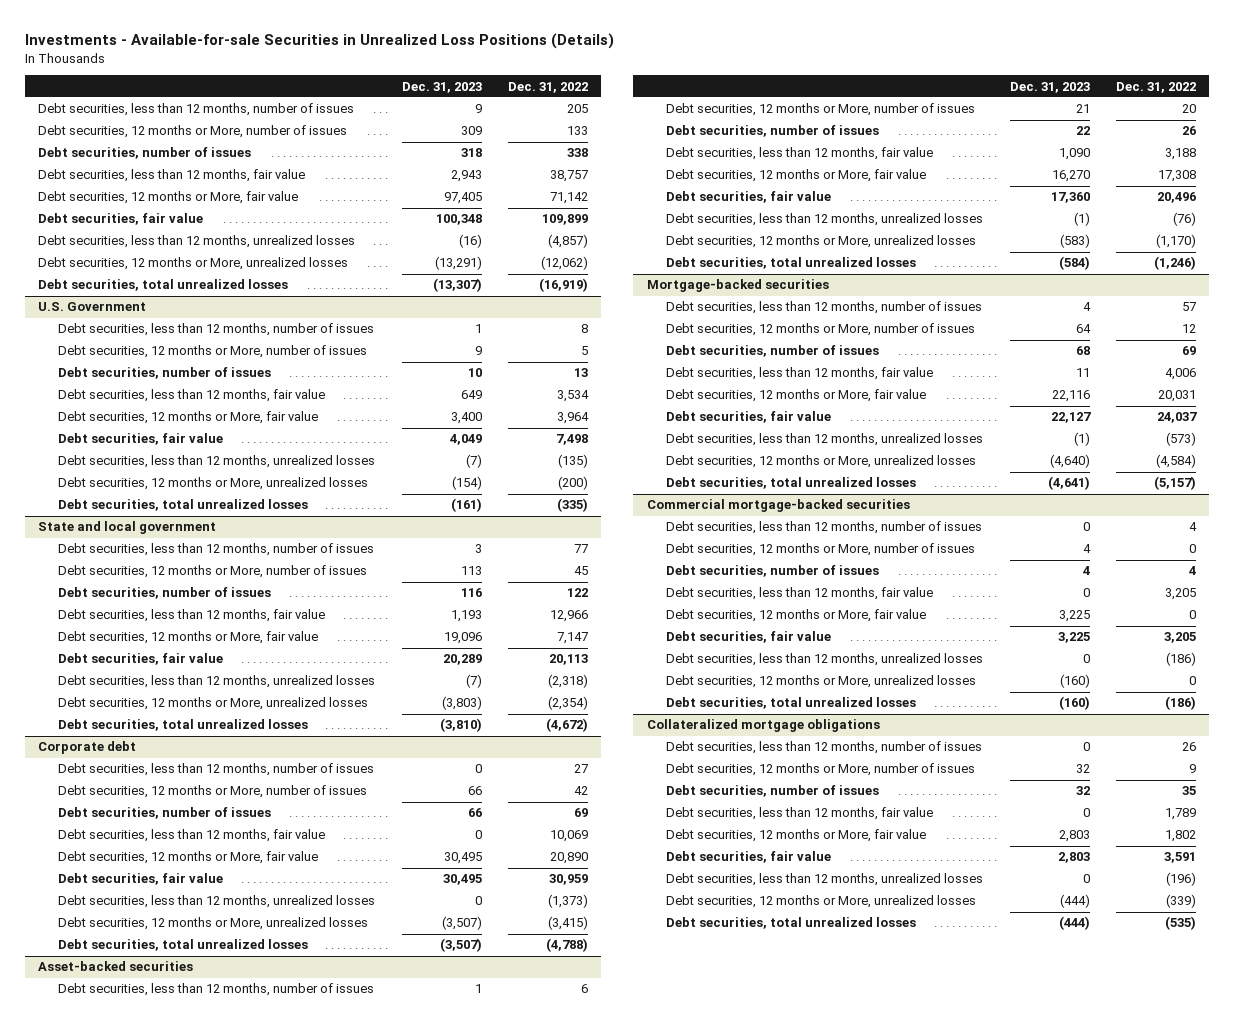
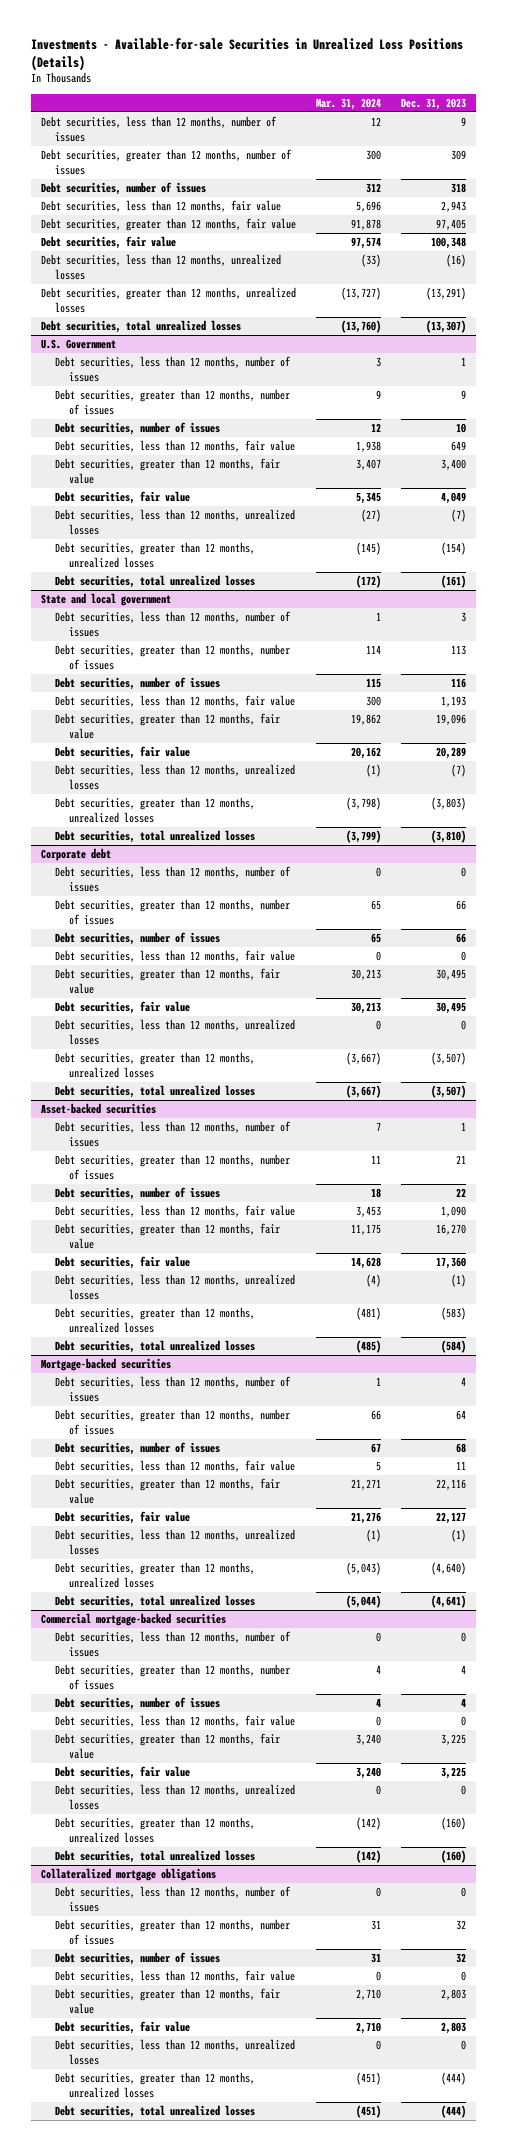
[508,81,589,93] Dec. 31, 2022 -> none
none -> [315,97,381,110] Mar. 31, 2024
[38,125,348,139] Debt securities, 12 months or More, number of issues -> [40,149,292,175] Debt securities, greater than 12 months, number of issues
[38,191,299,205] Debt securities, 12 months or More, fair value -> [40,218,296,232] Debt securities, greater than 12 months, fair value
[38,257,349,271] Debt securities, 12 months or More, unrealized losses -> [40,287,296,313] Debt securities, greater than 12 months, unrealized losses
[58,345,368,359] Debt securities, 12 months or More, number of issues -> [54,389,290,415] Debt securities, greater than 12 months, number of issues
[58,411,319,425] Debt securities, 12 months or More, fair value -> [54,458,280,484] Debt securities, greater than 12 months, fair value
[58,477,369,491] Debt securities, 12 months or More, unrealized losses -> [54,542,255,568] Debt securities, greater than 12 months, unrealized losses
[58,565,368,579] Debt securities, 12 months or More, number of issues -> [54,644,290,670] Debt securities, greater than 12 months, number of issues
[58,631,319,645] Debt securities, 12 months or More, fair value -> [54,713,280,739] Debt securities, greater than 12 months, fair value
[58,697,369,711] Debt securities, 12 months or More, unrealized losses -> [54,797,255,823] Debt securities, greater than 12 months, unrealized losses
[58,785,368,799] Debt securities, 12 months or More, number of issues -> [54,899,290,925] Debt securities, greater than 12 months, number of issues
[58,851,319,865] Debt securities, 12 months or More, fair value -> [54,968,280,994] Debt securities, greater than 12 months, fair value
[58,917,369,931] Debt securities, 12 months or More, unrealized losses -> [54,1052,255,1078] Debt securities, greater than 12 months, unrealized losses
[666,103,976,117] Debt securities, 12 months or More, number of issues -> [54,1154,290,1180] Debt securities, greater than 12 months, number of issues
[666,169,927,183] Debt securities, 12 months or More, fair value -> [54,1223,280,1249] Debt securities, greater than 12 months, fair value
[666,235,977,249] Debt securities, 12 months or More, unrealized losses -> [54,1307,255,1333] Debt securities, greater than 12 months, unrealized losses
[666,323,976,337] Debt securities, 12 months or More, number of issues -> [54,1409,290,1435] Debt securities, greater than 12 months, number of issues
[666,389,927,403] Debt securities, 12 months or More, fair value -> [54,1478,280,1504] Debt securities, greater than 12 months, fair value
[666,455,977,469] Debt securities, 12 months or More, unrealized losses -> [54,1562,255,1588] Debt securities, greater than 12 months, unrealized losses
[666,543,976,557] Debt securities, 12 months or More, number of issues -> [54,1664,290,1690] Debt securities, greater than 12 months, number of issues
[666,609,927,623] Debt securities, 12 months or More, fair value -> [54,1733,280,1759] Debt securities, greater than 12 months, fair value
[666,675,977,689] Debt securities, 12 months or More, unrealized losses -> [54,1817,255,1843] Debt securities, greater than 12 months, unrealized losses
[666,763,976,777] Debt securities, 12 months or More, number of issues -> [54,1919,290,1945] Debt securities, greater than 12 months, number of issues
[666,829,927,843] Debt securities, 12 months or More, fair value -> [54,1988,280,2014] Debt securities, greater than 12 months, fair value
[666,895,977,909] Debt securities, 12 months or More, unrealized losses -> [54,2072,255,2098] Debt securities, greater than 12 months, unrealized losses

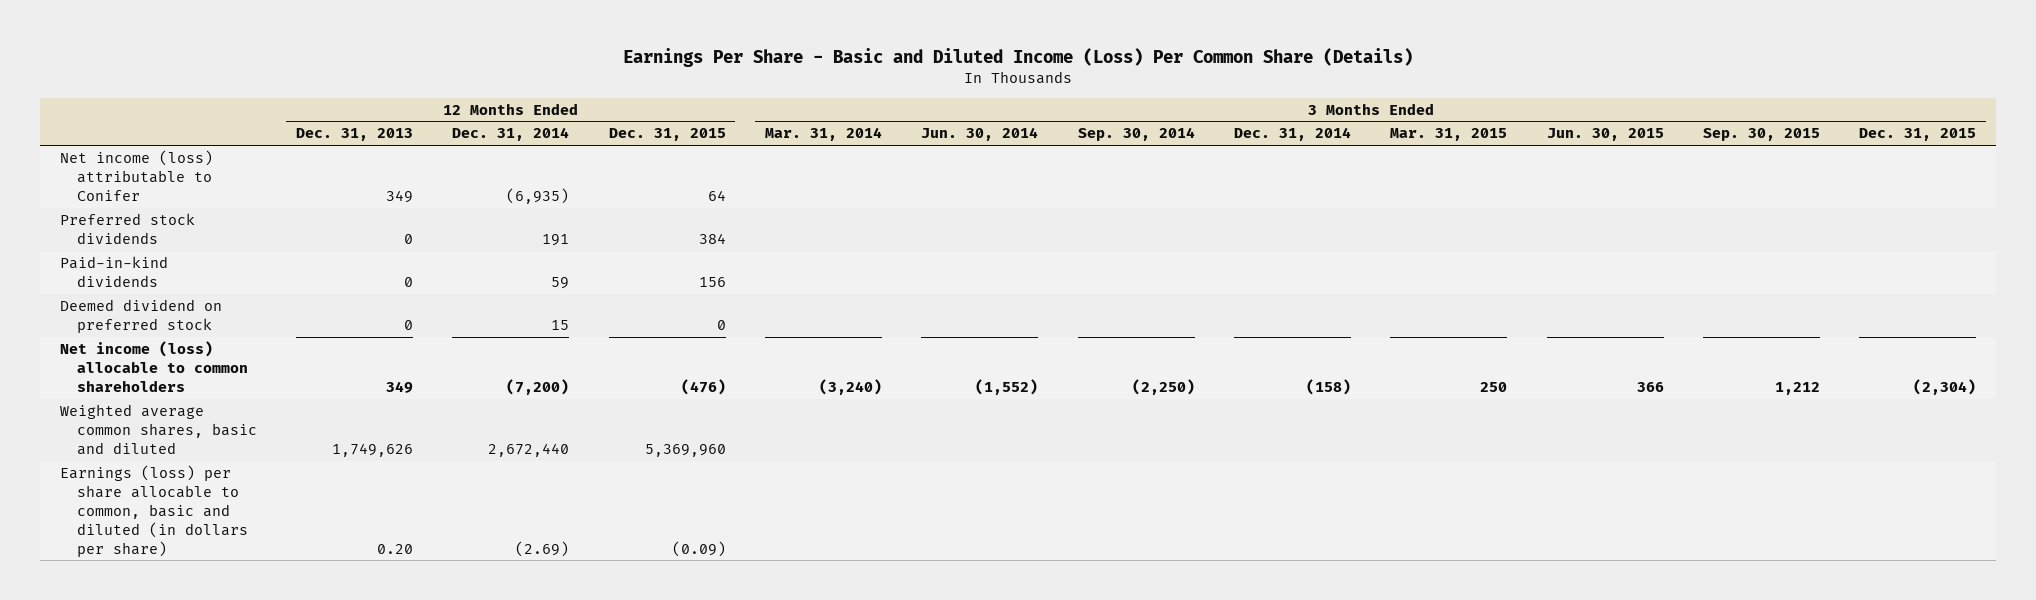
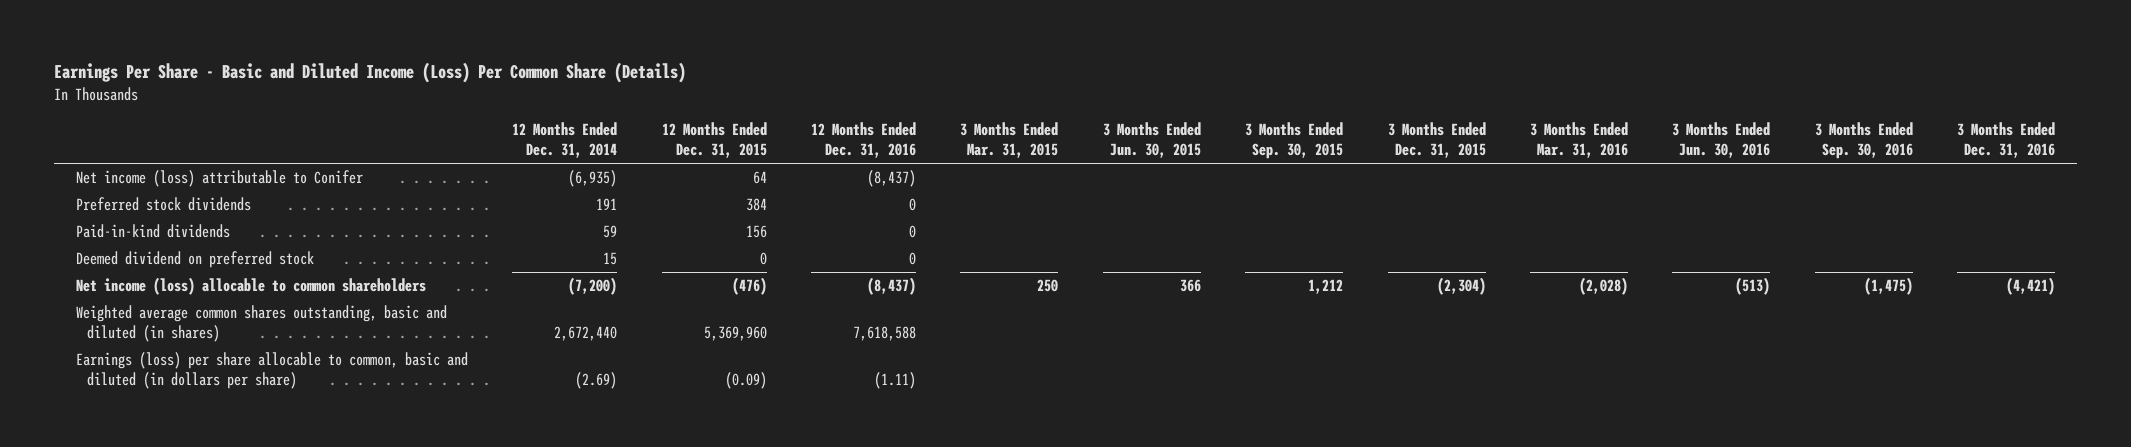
[295,128,413,142] Dec. 31, 2013 -> none
[764,127,882,142] Mar. 31, 2014 -> none
[921,127,1039,142] Jun. 30, 2014 -> none
[1077,127,1195,142] Sep. 30, 2014 -> none
[1233,127,1351,142] Dec. 31, 2014 -> none
none -> [811,122,917,158] 12 Months Ended Dec. 31, 2016
none -> [1529,122,1628,158] 3 Months Ended Mar. 31, 2016
none -> [1672,122,1771,158] 3 Months Ended Jun. 30, 2016
none -> [1814,122,1913,159] 3 Months Ended Sep. 30, 2016
none -> [1957,122,2056,158] 3 Months Ended Dec. 31, 2016
[59,404,257,455] Weighted average common shares, basic and diluted -> [75,305,447,343] Weighted average common shares outstanding, basic and diluted (in shares)

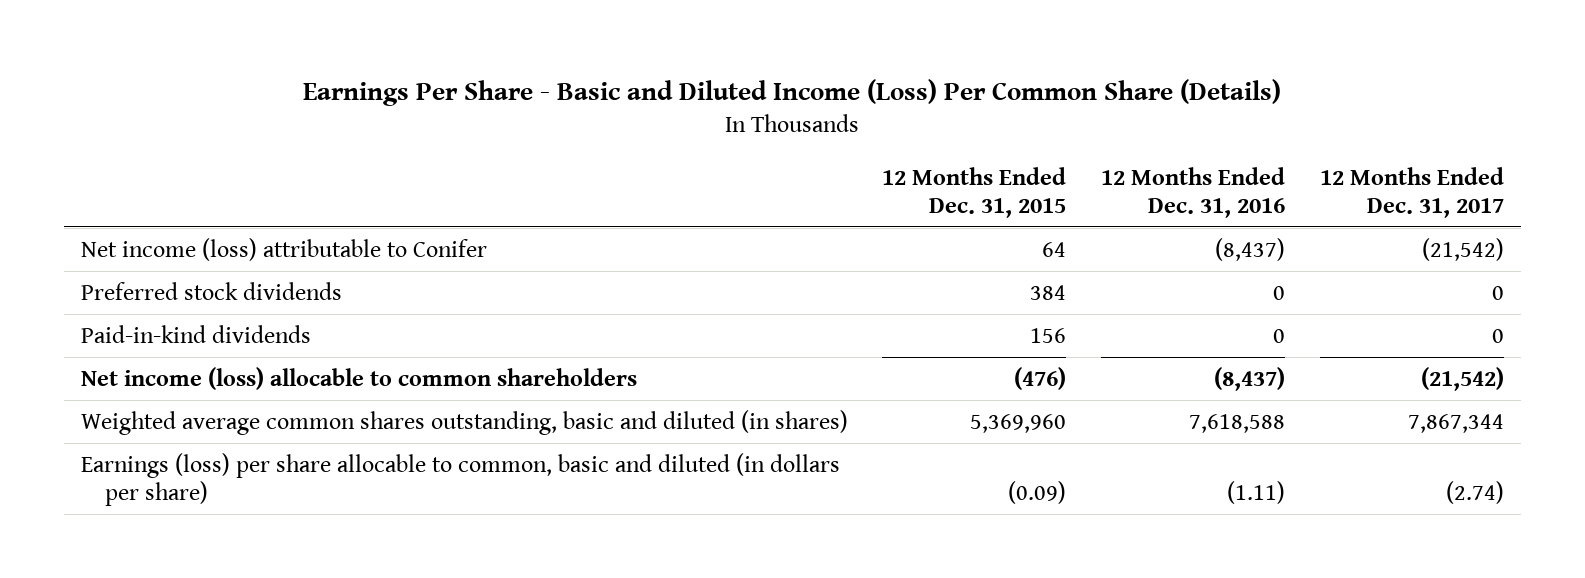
[512,122,618,158] 12 Months Ended Dec. 31, 2014 -> none
[960,122,1059,158] 3 Months Ended Mar. 31, 2015 -> none
[1102,122,1201,158] 3 Months Ended Jun. 30, 2015 -> none
[1245,122,1344,159] 3 Months Ended Sep. 30, 2015 -> none
[1387,122,1486,158] 3 Months Ended Dec. 31, 2015 -> none
[1529,122,1628,158] 3 Months Ended Mar. 31, 2016 -> none
[1672,122,1771,158] 3 Months Ended Jun. 30, 2016 -> none
[1814,122,1913,159] 3 Months Ended Sep. 30, 2016 -> none
[1957,122,2056,158] 3 Months Ended Dec. 31, 2016 -> none
none -> [1319,166,1504,218] 12 Months Ended Dec. 31, 2017
[75,251,314,269] Deemed dividend on preferred stock -> none

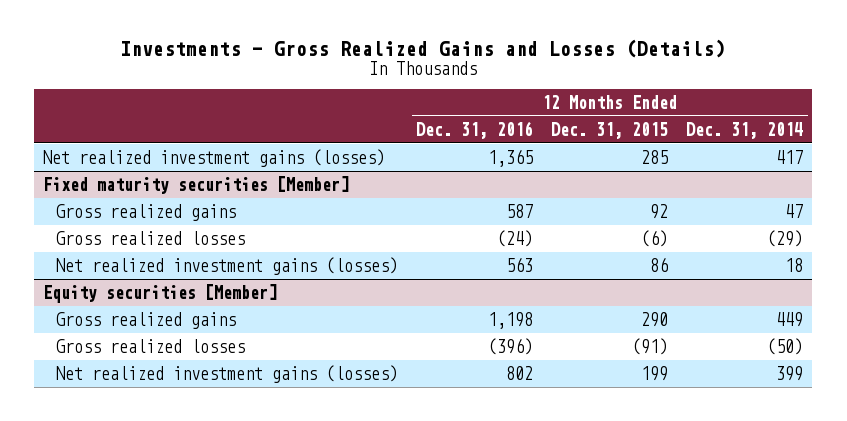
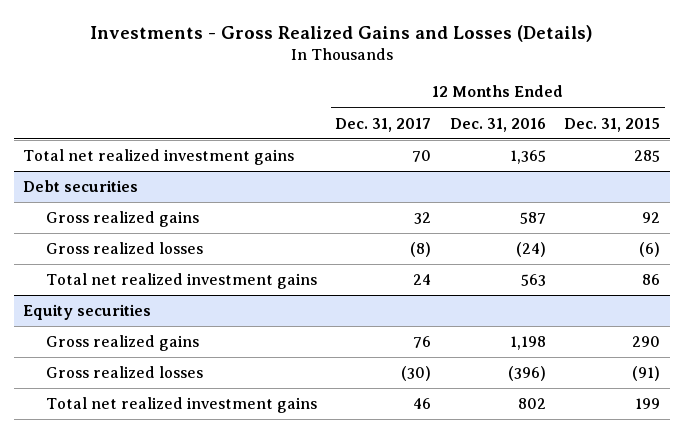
[686,121,804,139] Dec. 31, 2014 -> none
none -> [335,117,432,132] Dec. 31, 2017
[43,148,386,167] Net realized investment gains (losses) -> [22,149,294,166] Total net realized investment gains
[43,175,350,194] Fixed maturity securities [Member] -> [22,180,138,193] Debt securities
[56,256,399,275] Net realized investment gains (losses) -> [46,273,318,290] Total net realized investment gains
[43,283,278,303] Equity securities [Member] -> [22,304,151,321] Equity securities
[56,364,399,383] Net realized investment gains (losses) -> [46,397,318,414] Total net realized investment gains

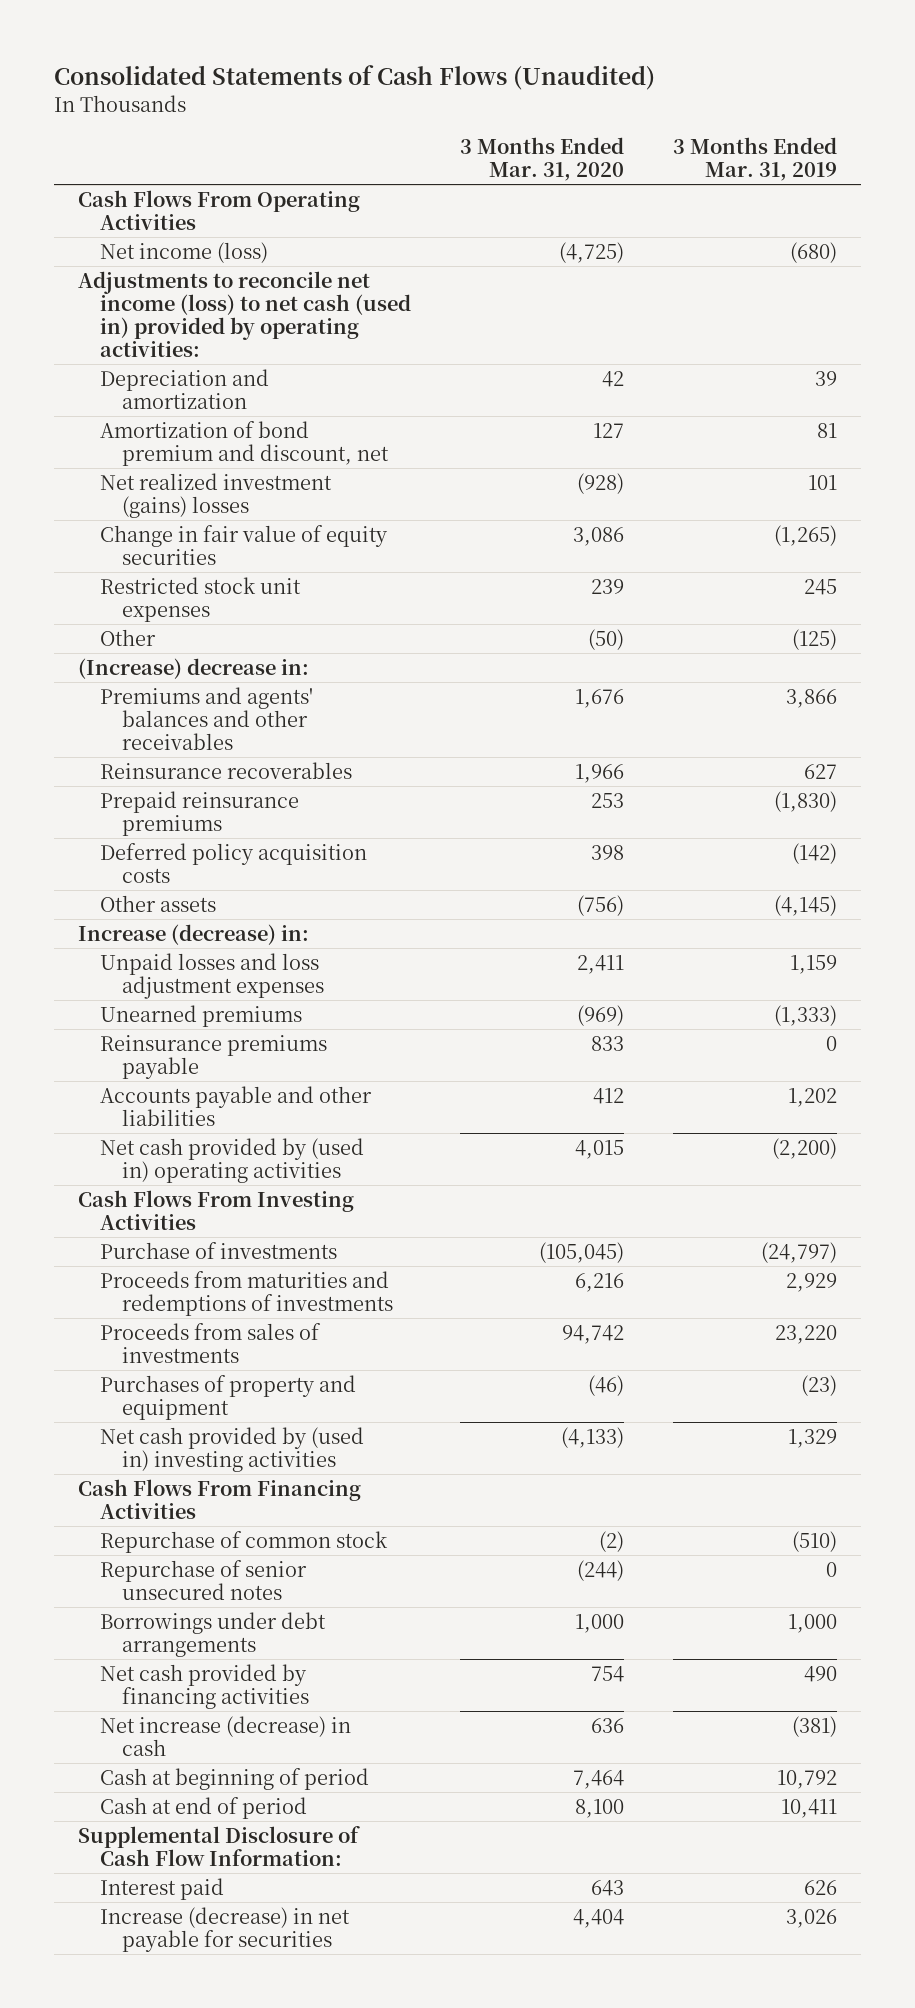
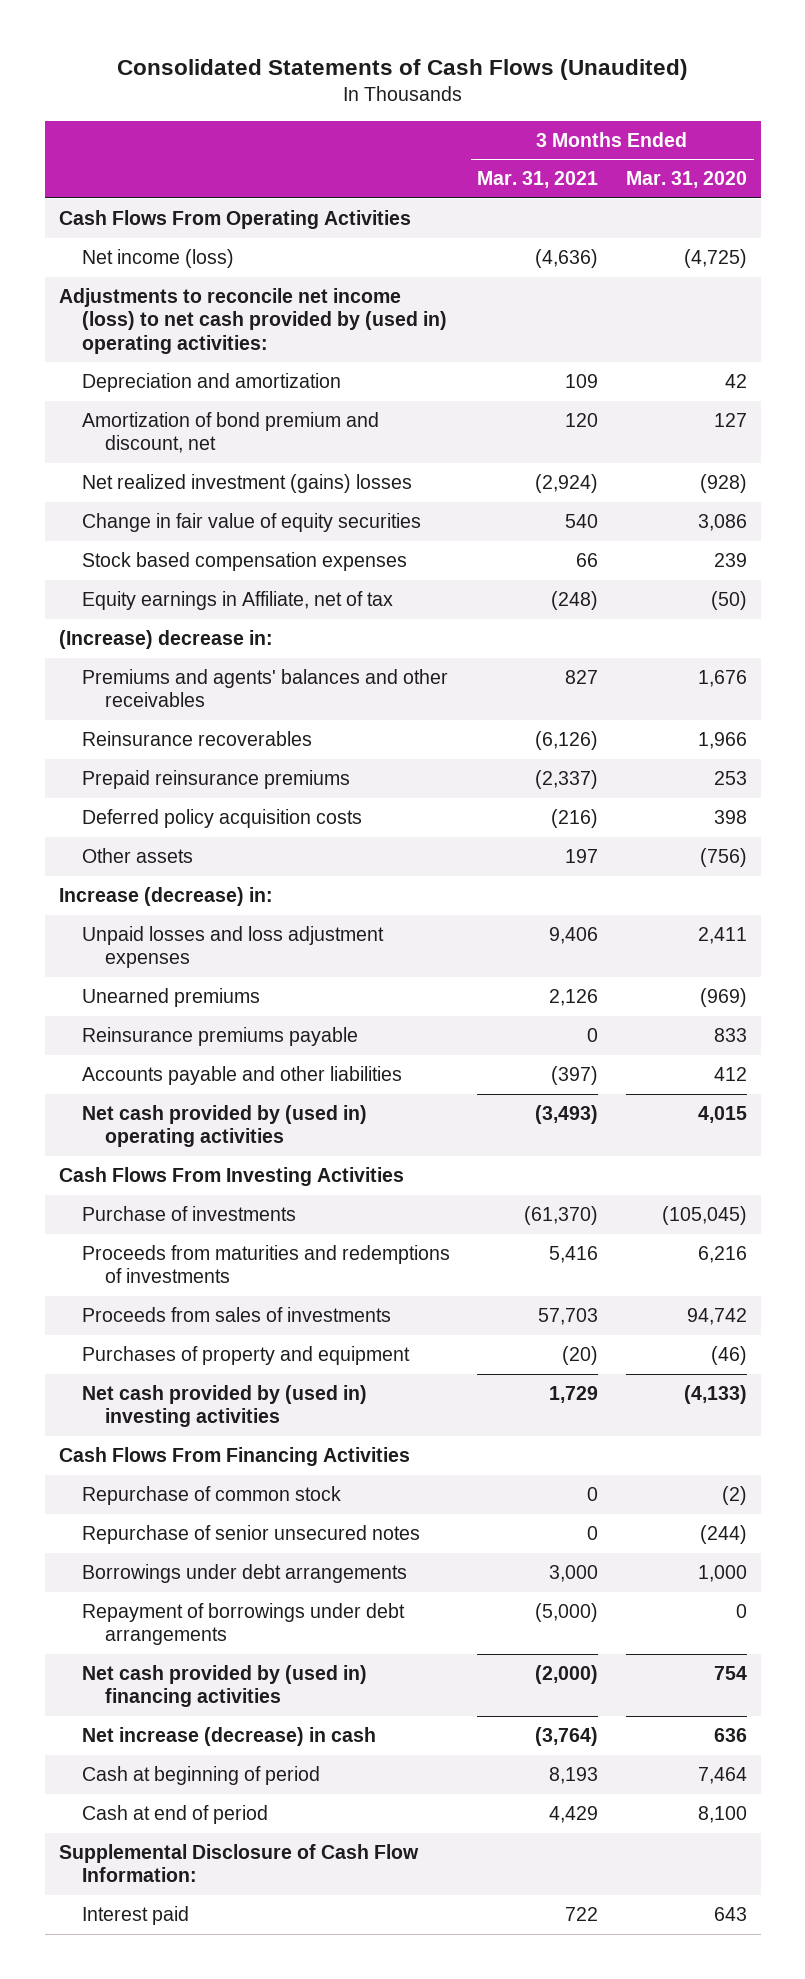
[672,136,837,182] 3 Months Ended Mar. 31, 2019 -> none
none -> [477,171,599,189] Mar. 31, 2021
[78,270,412,358] Adjustments to reconcile net income (loss) to net cash (used in) provided by operating activities: -> [58,288,447,354] Adjustments to reconcile net income (loss) to net cash provided by (used in) operating activities:
[100,628,157,646] Other -> none
[100,576,302,622] Restricted stock unit expenses -> [81,552,407,572] Stock based compensation expenses
none -> [81,591,393,611] Equity earnings in Affiliate, net of tax
none -> [81,1603,405,1646] Repayment of borrowings under debt arrangements
[100,1663,310,1709] Net cash provided by financing activities -> [81,1665,367,1708] Net cash provided by (used in) financing activities
[100,1906,351,1952] Increase (decrease) in net payable for securities -> none

